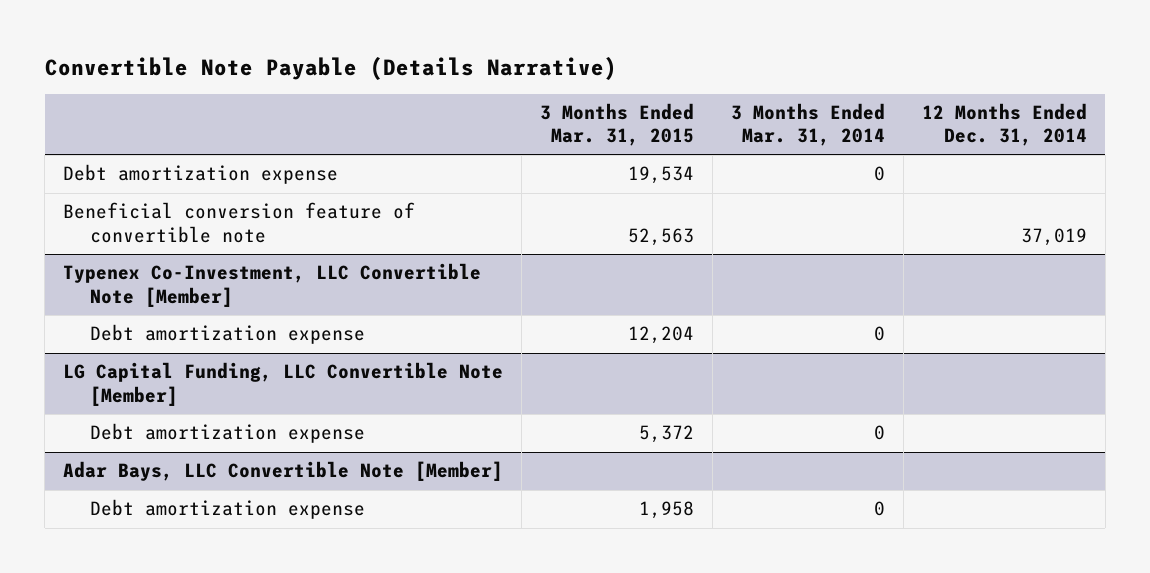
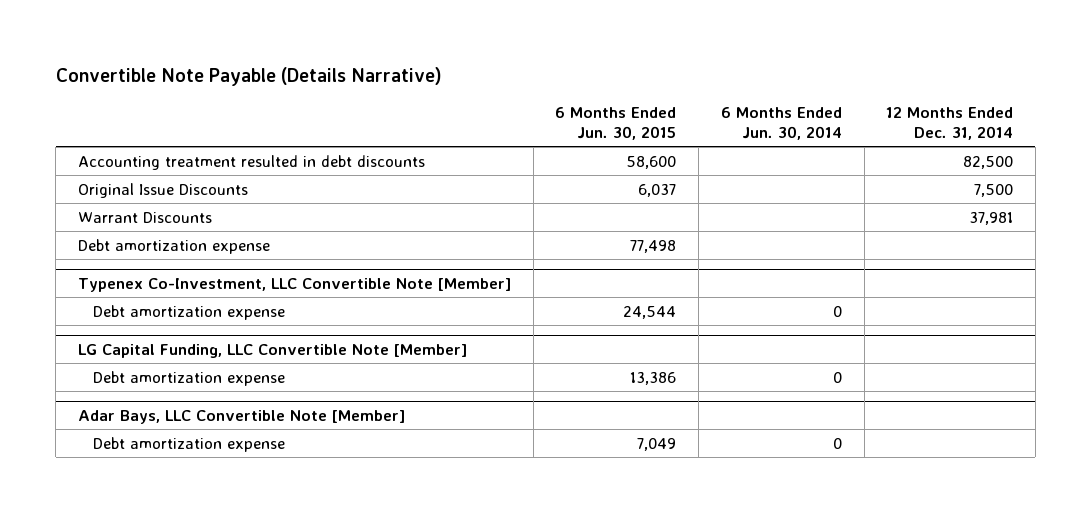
[540,103,695,147] 3 Months Ended Mar. 31, 2015 -> none
[731,103,886,147] 3 Months Ended Mar. 31, 2014 -> none
none -> [555,106,677,141] 6 Months Ended Jun. 30, 2015
none -> [720,106,842,141] 6 Months Ended Jun. 30, 2014
none -> [77,154,425,170] Accounting treatment resulted in debt discounts
none -> [77,182,248,198] Original Issue Discounts
none -> [77,211,212,223] Warrant Discounts
[63,202,416,243] Beneficial conversion feature of convertible note -> none

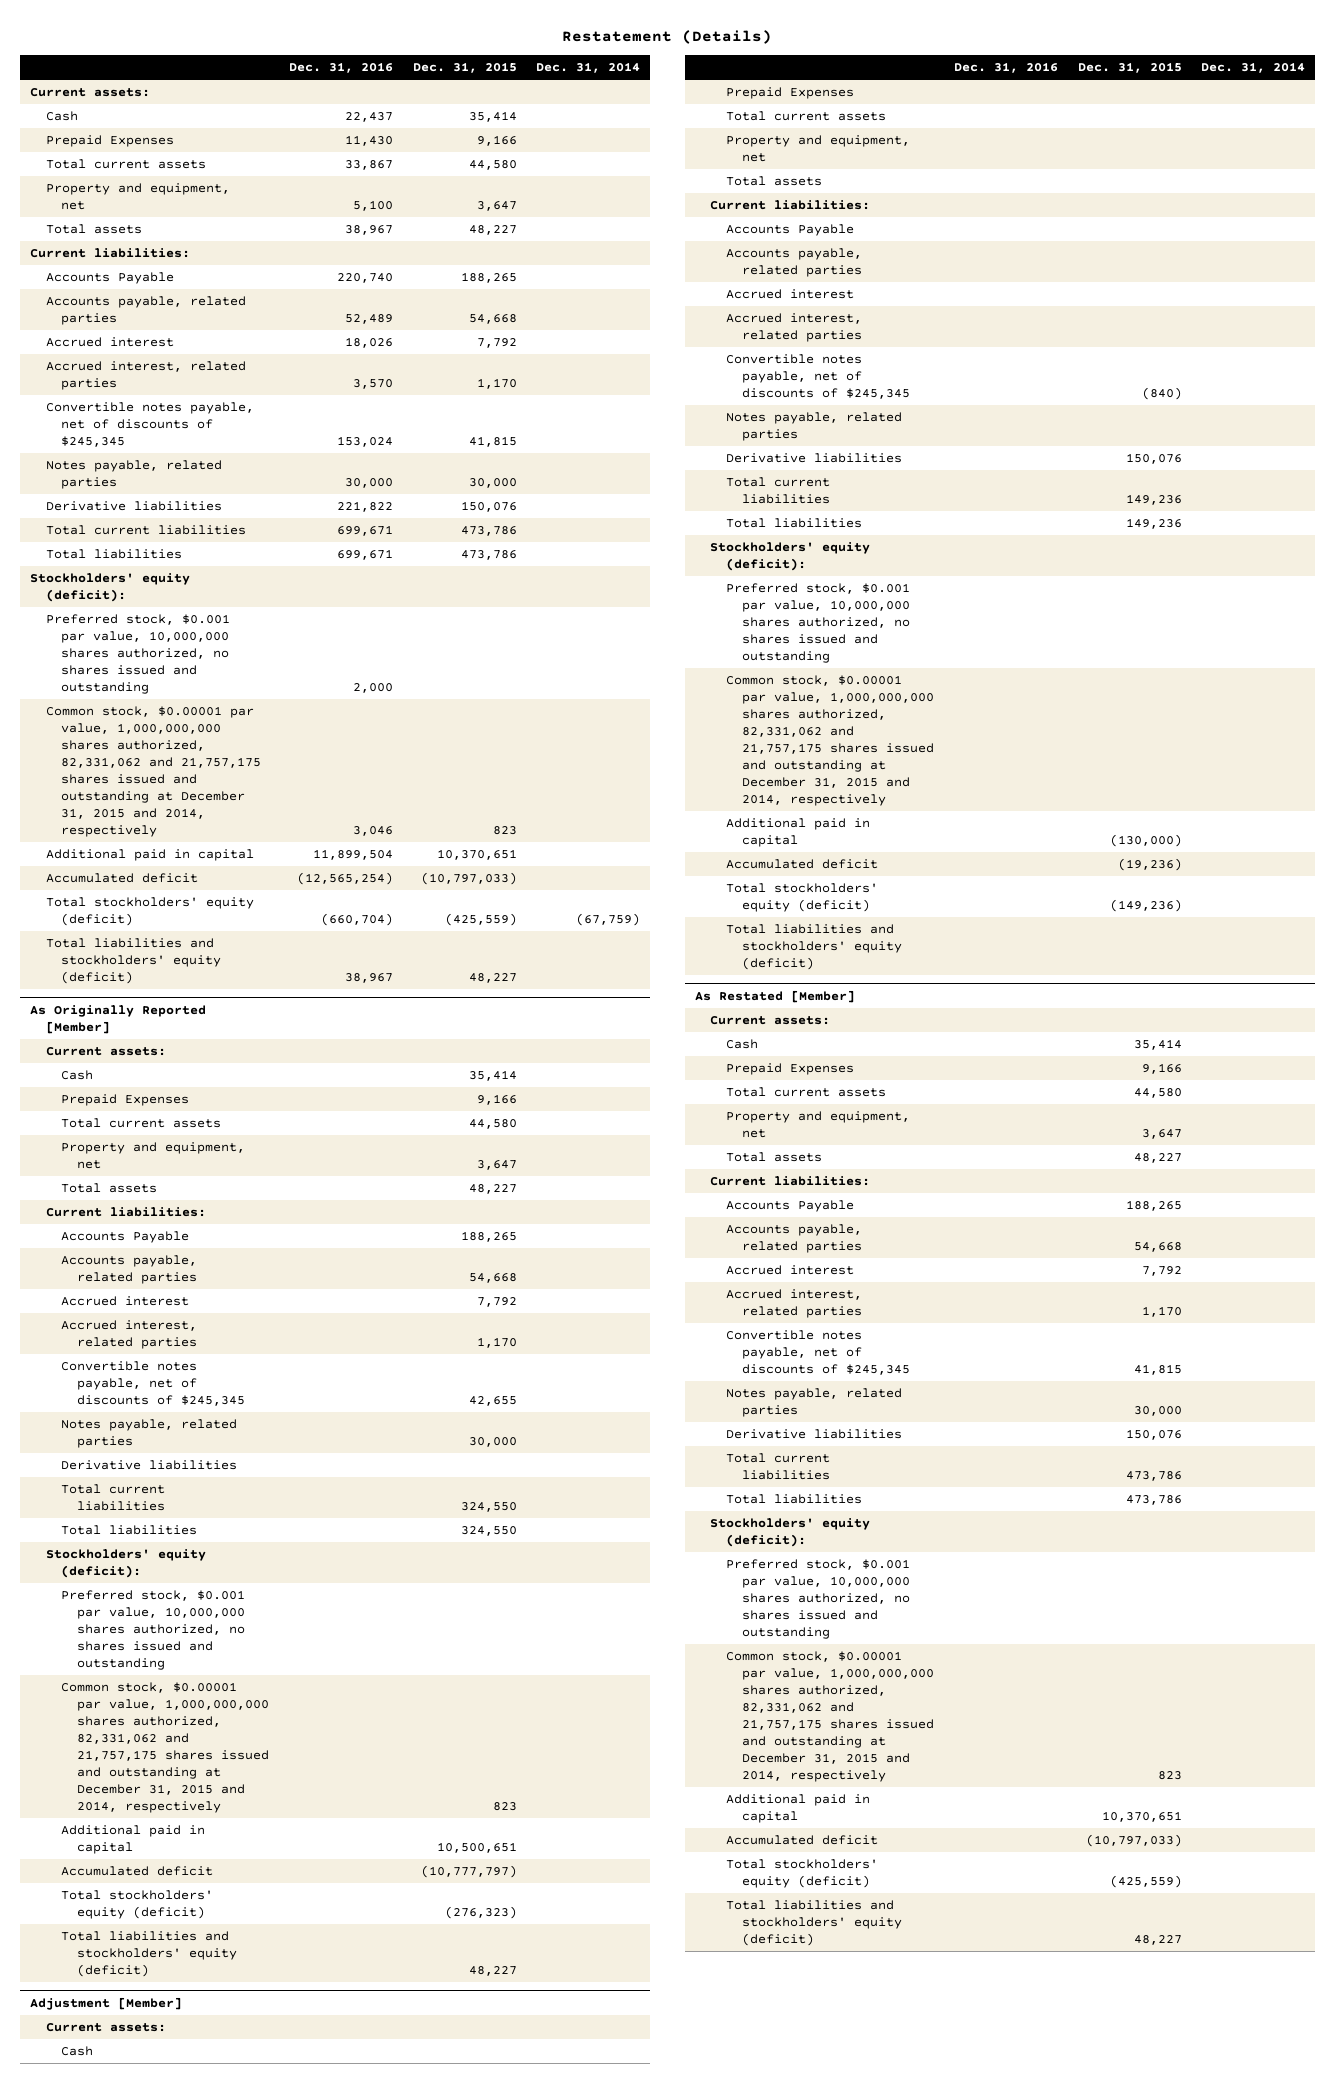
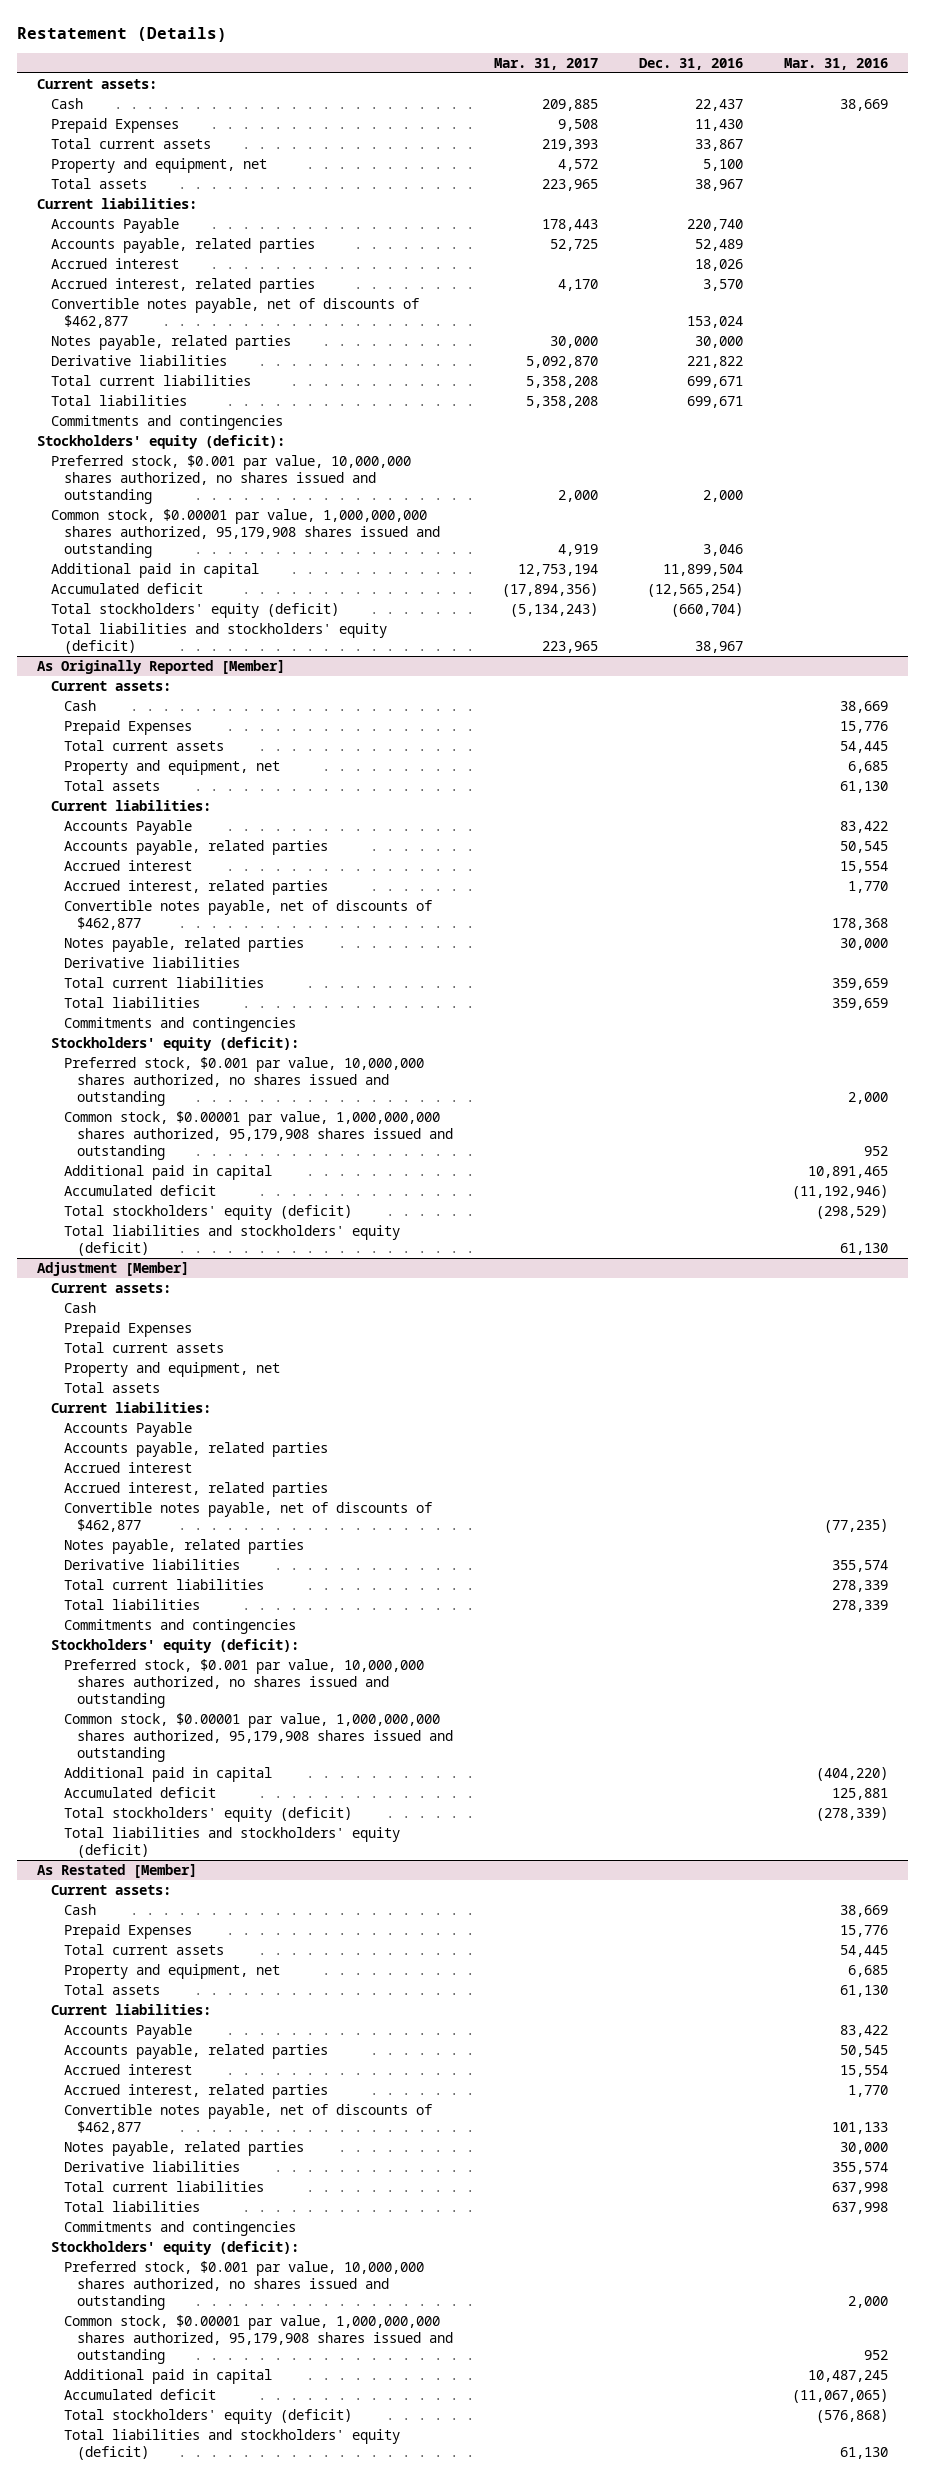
[412,62,517,74] Dec. 31, 2015 -> none
[536,62,641,74] Dec. 31, 2014 -> none
none -> [494,57,599,70] Mar. 31, 2017
none -> [783,57,888,70] Mar. 31, 2016
[45,402,254,448] Convertible notes payable, net of discounts of $245,345 -> [50,298,419,328] Convertible notes payable, net of discounts of $462,877
none -> [50,415,283,431] Commitments and contingencies
[45,706,262,837] Common stock, $0.00001 par value, 1,000,000,000 shares authorized, 82,331,062 and 21,757,175 shares issued and outstanding at December 31, 2015 and 2014, respectively -> [50,509,441,558] Common stock, $0.00001 par value, 1,000,000,000 shares authorized, 95,179,908 shares issued and outstanding
[61,1361,246,1407] Convertible notes payable, net of discounts of $245,345 -> [64,900,433,930] Convertible notes payable, net of discounts of $462,877
none -> [64,1017,297,1033] Commitments and contingencies
[61,1682,270,1813] Common stock, $0.00001 par value, 1,000,000,000 shares authorized, 82,331,062 and 21,757,175 shares issued and outstanding at December 31, 2015 and 2014, respectively -> [64,1111,454,1160] Common stock, $0.00001 par value, 1,000,000,000 shares authorized, 95,179,908 shares issued and outstanding
[726,354,911,400] Convertible notes payable, net of discounts of $245,345 -> [64,1502,433,1532] Convertible notes payable, net of discounts of $462,877
none -> [64,1619,297,1635] Commitments and contingencies
[726,675,935,806] Common stock, $0.00001 par value, 1,000,000,000 shares authorized, 82,331,062 and 21,757,175 shares issued and outstanding at December 31, 2015 and 2014, respectively -> [64,1713,454,1762] Common stock, $0.00001 par value, 1,000,000,000 shares authorized, 95,179,908 shares issued and outstanding
[726,1330,911,1376] Convertible notes payable, net of discounts of $245,345 -> [64,2104,433,2134] Convertible notes payable, net of discounts of $462,877
none -> [64,2221,297,2237] Commitments and contingencies
[726,1651,935,1782] Common stock, $0.00001 par value, 1,000,000,000 shares authorized, 82,331,062 and 21,757,175 shares issued and outstanding at December 31, 2015 and 2014, respectively -> [64,2315,454,2364] Common stock, $0.00001 par value, 1,000,000,000 shares authorized, 95,179,908 shares issued and outstanding

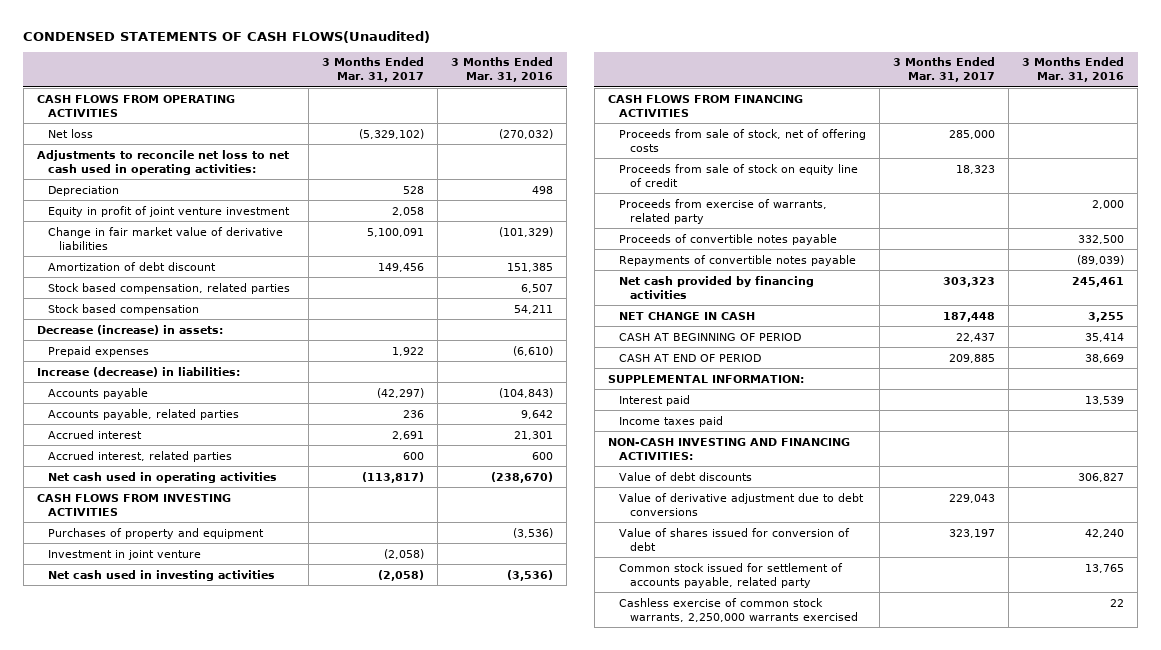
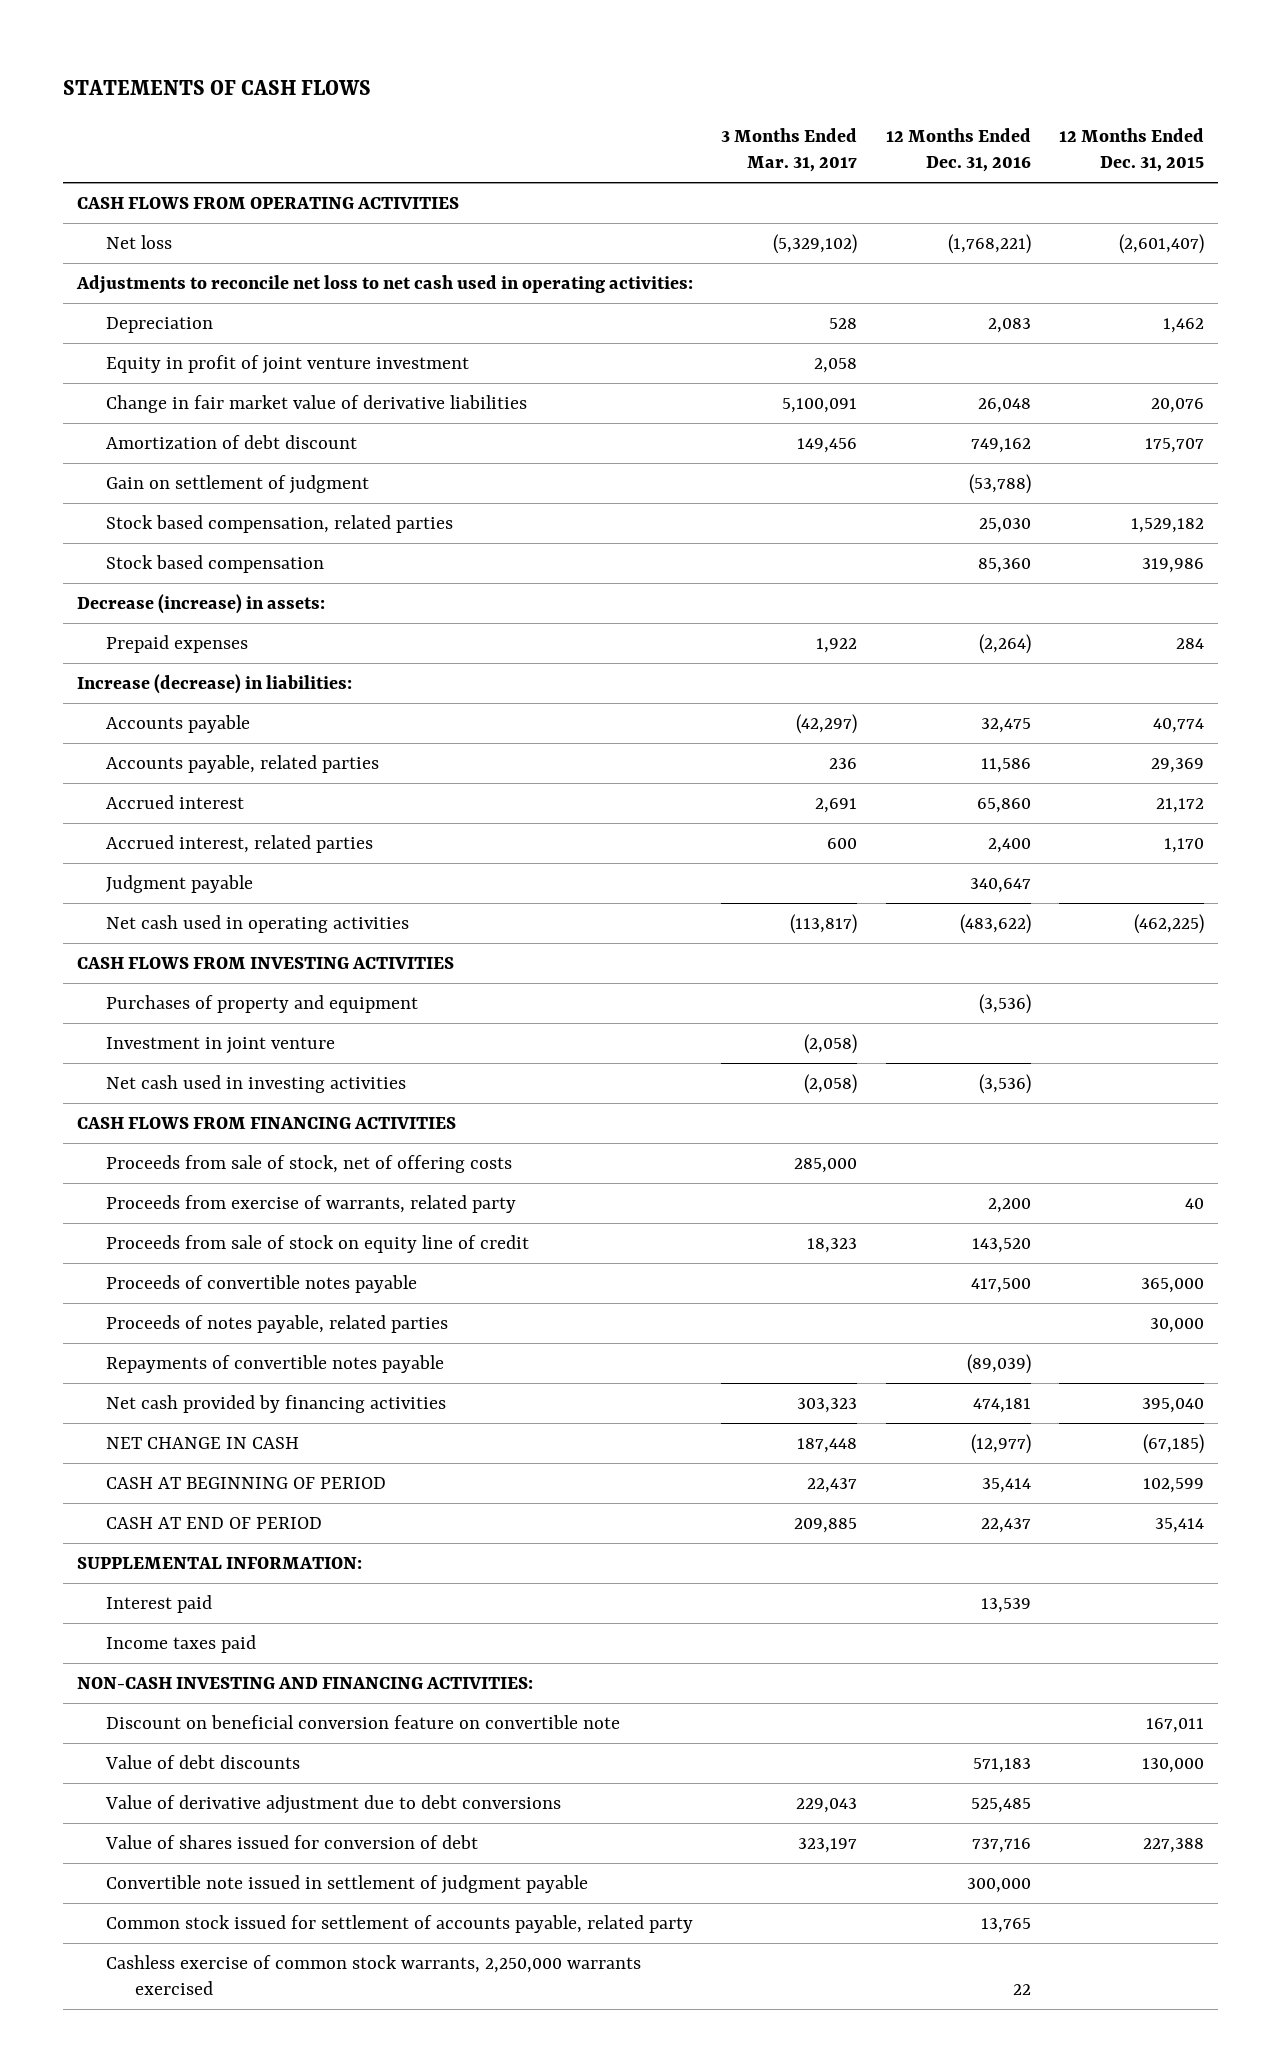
[23,30,431,43] CONDENSED STATEMENTS OF CASH FLOWS(Unaudited) -> [63,80,372,96] STATEMENTS OF CASH FLOWS
[450,57,553,83] 3 Months Ended Mar. 31, 2016 -> none
none -> [885,127,1031,173] 12 Months Ended Dec. 31, 2016
none -> [1058,127,1204,173] 12 Months Ended Dec. 31, 2015
none -> [106,474,370,494] Gain on settlement of judgment
none -> [106,874,254,893] Judgment payable
[618,163,858,187] Proceeds from sale of stock on equity line of credit -> [106,1234,530,1253] Proceeds from sale of stock on equity line of credit
none -> [106,1314,449,1333] Proceeds of notes payable, related parties
none -> [106,1714,621,1729] Discount on beneficial conversion feature on convertible note
none -> [106,1874,589,1894] Convertible note issued in settlement of judgment payable

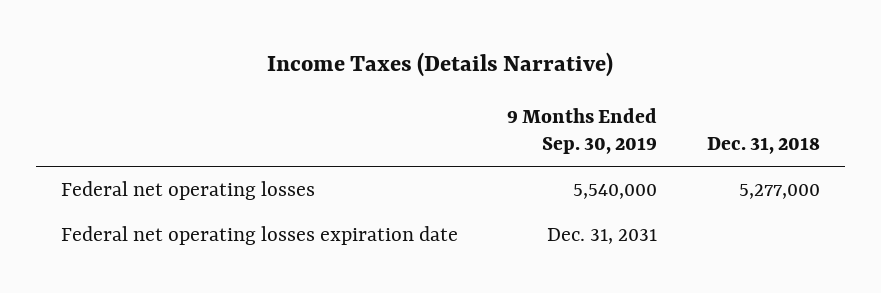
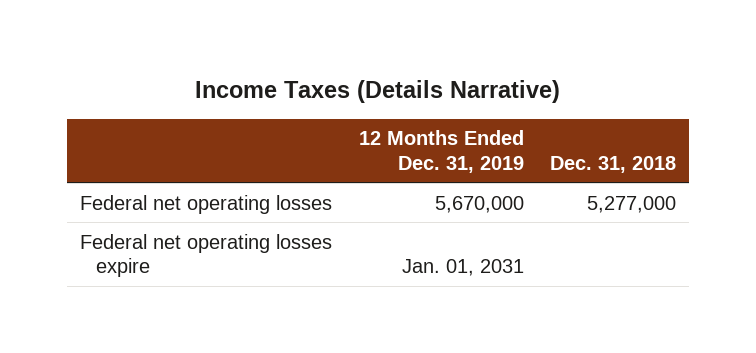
[507,107,658,155] 9 Months Ended Sep. 30, 2019 -> none
none -> [358,130,524,173] 12 Months Ended Dec. 31, 2019
[60,226,458,246] Federal net operating losses expiration date -> [80,233,333,277] Federal net operating losses expire

